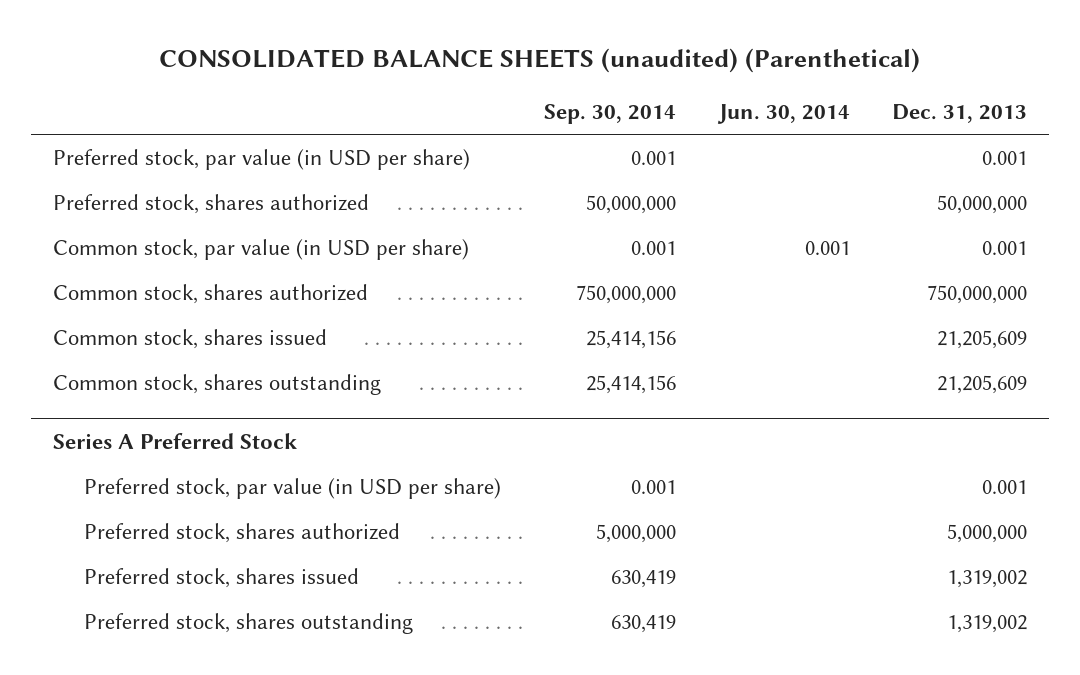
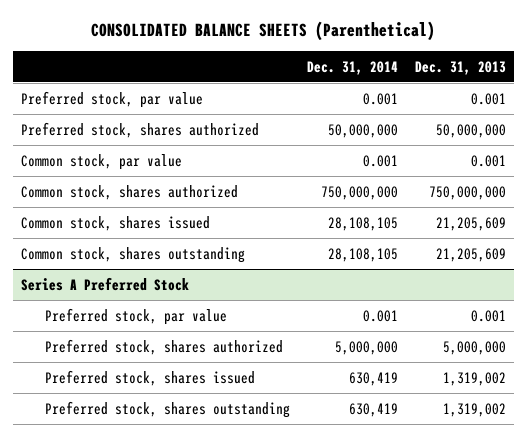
[159,47,921,73] CONSOLIDATED BALANCE SHEETS (unaudited) (Parenthetical) -> [91,21,436,42] CONSOLIDATED BALANCE SHEETS (Parenthetical)
[543,104,676,125] Sep. 30, 2014 -> none
[716,104,850,125] Jun. 30, 2014 -> none
none -> [306,60,398,75] Dec. 31, 2014
[52,148,470,170] Preferred stock, par value (in USD per share) -> [21,90,204,108] Preferred stock, par value
[52,238,469,260] Common stock, par value (in USD per share) -> [21,153,183,170] Common stock, par value
[84,477,502,499] Preferred stock, par value (in USD per share) -> [44,307,227,325] Preferred stock, par value

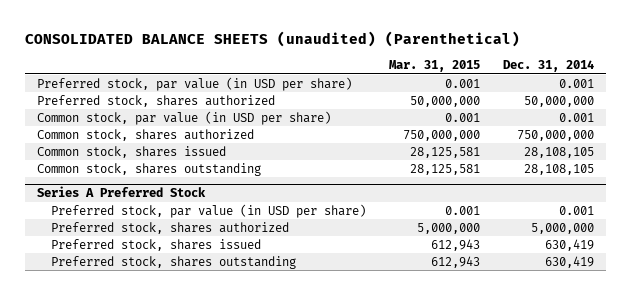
[91,21,436,42] CONSOLIDATED BALANCE SHEETS (Parenthetical) -> [25,31,521,48] CONSOLIDATED BALANCE SHEETS (unaudited) (Parenthetical)
[414,60,506,75] Dec. 31, 2013 -> none
none -> [388,60,480,73] Mar. 31, 2015
[21,90,204,108] Preferred stock, par value -> [37,76,353,91] Preferred stock, par value (in USD per share)
[21,153,183,170] Common stock, par value -> [37,110,332,125] Common stock, par value (in USD per share)
[44,307,227,325] Preferred stock, par value -> [50,203,366,218] Preferred stock, par value (in USD per share)

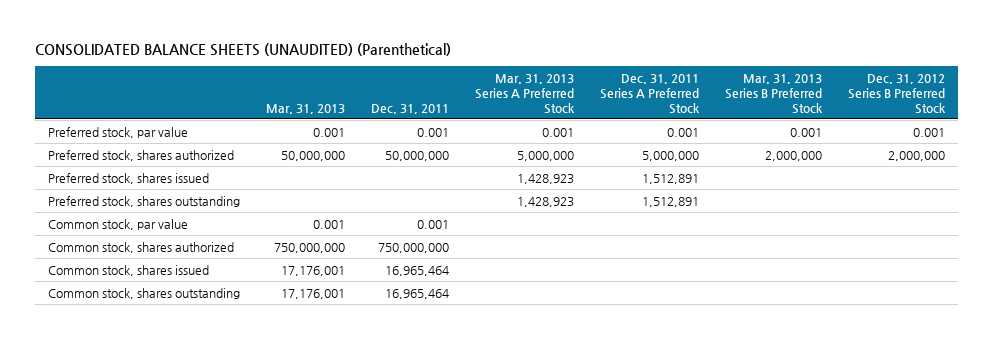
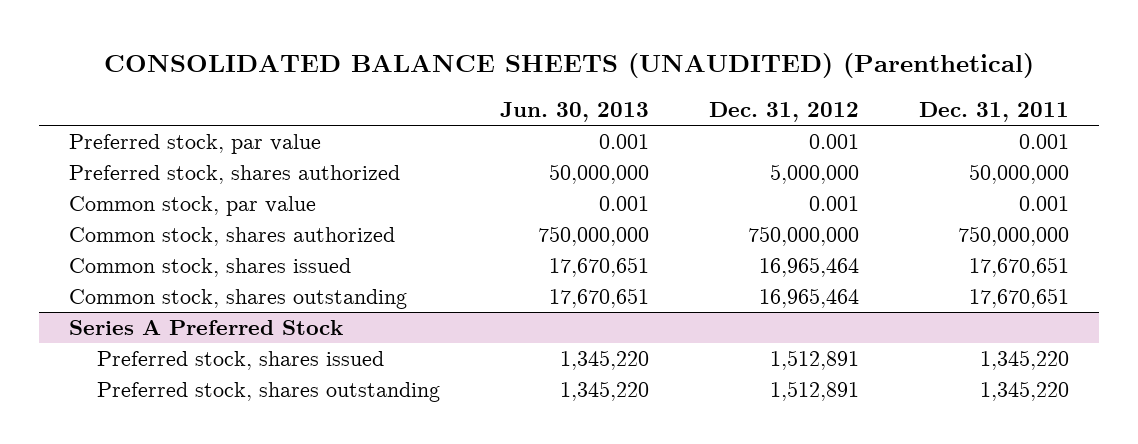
[265,103,345,114] Mar. 31, 2013 -> none
[474,73,575,114] Mar. 31, 2013 Series A Preferred Stock -> none
[599,73,700,114] Dec. 31, 2011 Series A Preferred Stock -> none
[724,73,823,114] Mar. 31, 2013 Series B Preferred Stock -> none
[848,73,947,114] Dec. 31, 2012 Series B Preferred Stock -> none
none -> [500,102,650,123] Jun. 30, 2013
none -> [709,102,860,123] Dec. 31, 2012
[47,172,209,184] Preferred stock, shares issued -> none
[47,195,240,207] Preferred stock, shares outstanding -> none
[384,265,449,276] 16,965,464 -> [968,257,1069,278] 17,670,651
[384,288,449,299] 16,965,464 -> [968,288,1069,309] 17,670,651
none -> [68,320,343,336] Series A Preferred Stock
none -> [97,351,385,371] Preferred stock, shares issued
none -> [97,382,441,403] Preferred stock, shares outstanding

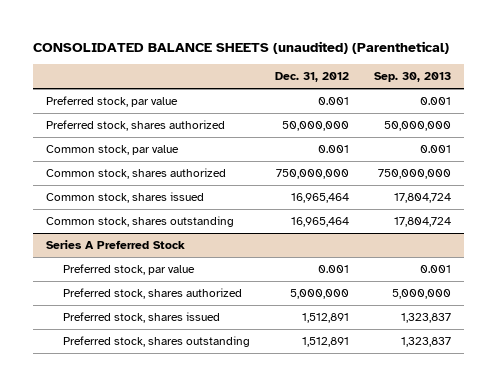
[103,53,1034,79] CONSOLIDATED BALANCE SHEETS (UNAUDITED) (Parenthetical) -> [33,41,450,55] CONSOLIDATED BALANCE SHEETS (unaudited) (Parenthetical)
[500,102,650,123] Jun. 30, 2013 -> none
[918,102,1069,123] Dec. 31, 2011 -> none
none -> [374,72,452,83] Sep. 30, 2013
[770,164,860,185] 5,000,000 -> [282,121,350,132] 50,000,000
none -> [63,264,196,276] Preferred stock, par value
none -> [63,288,243,300] Preferred stock, shares authorized

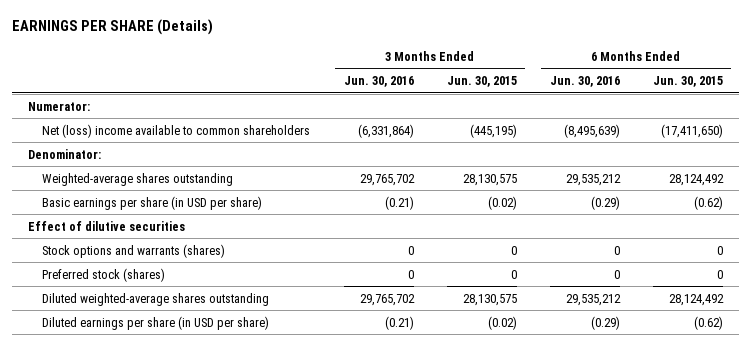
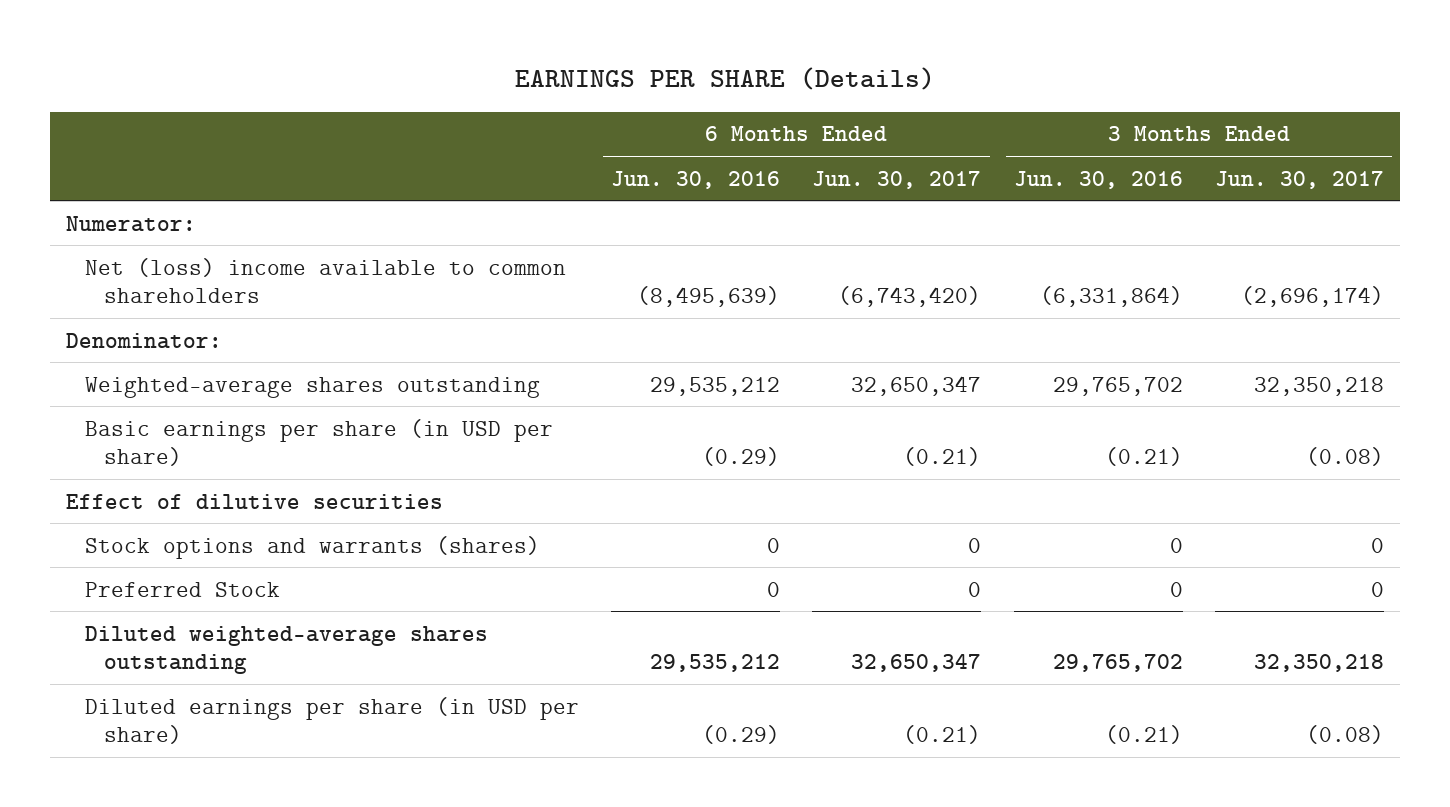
[446,75,517,87] Jun. 30, 2015 -> none
[652,75,723,87] Jun. 30, 2015 -> none
none -> [812,170,982,189] Jun. 30, 2017
none -> [1214,170,1384,189] Jun. 30, 2017
[42,267,166,282] Preferred stock (shares) -> [84,581,280,597] Preferred Stock

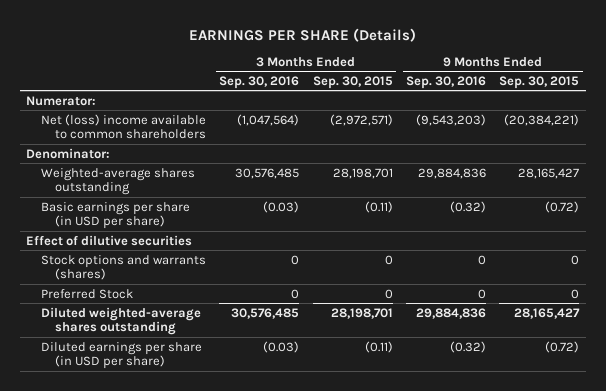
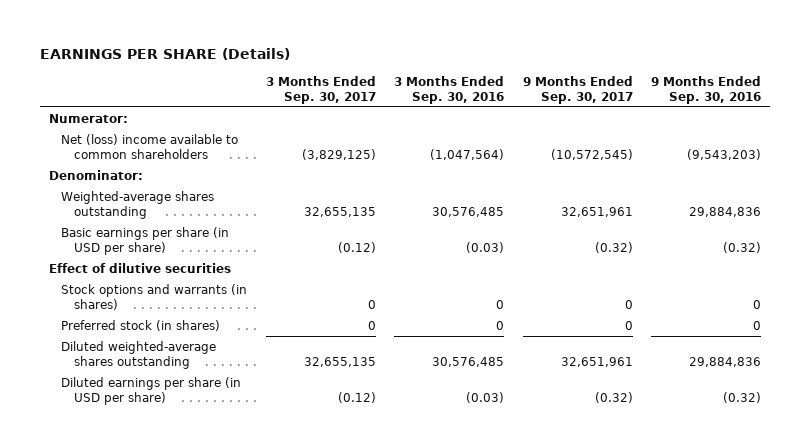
[312,76,393,90] Sep. 30, 2015 -> none
[499,76,580,90] Sep. 30, 2015 -> none
none -> [265,75,376,104] 3 Months Ended Sep. 30, 2017
none -> [522,75,633,104] 9 Months Ended Sep. 30, 2017
[40,254,206,281] Stock options and warrants (shares) -> [61,283,248,310] Stock options and warrants (in shares)
[40,288,133,299] Preferred Stock -> [61,319,221,331] Preferred stock (in shares)

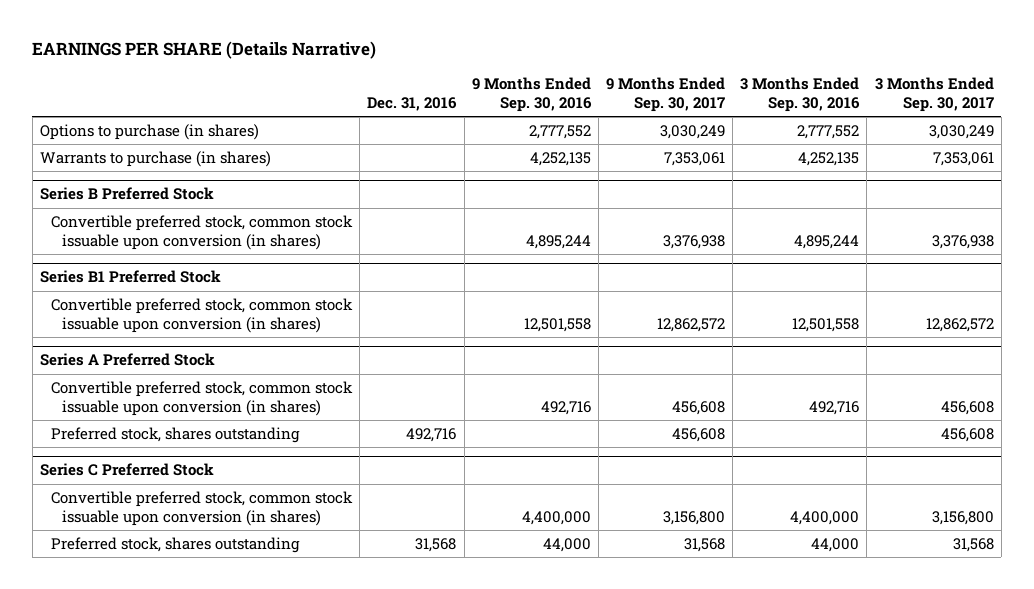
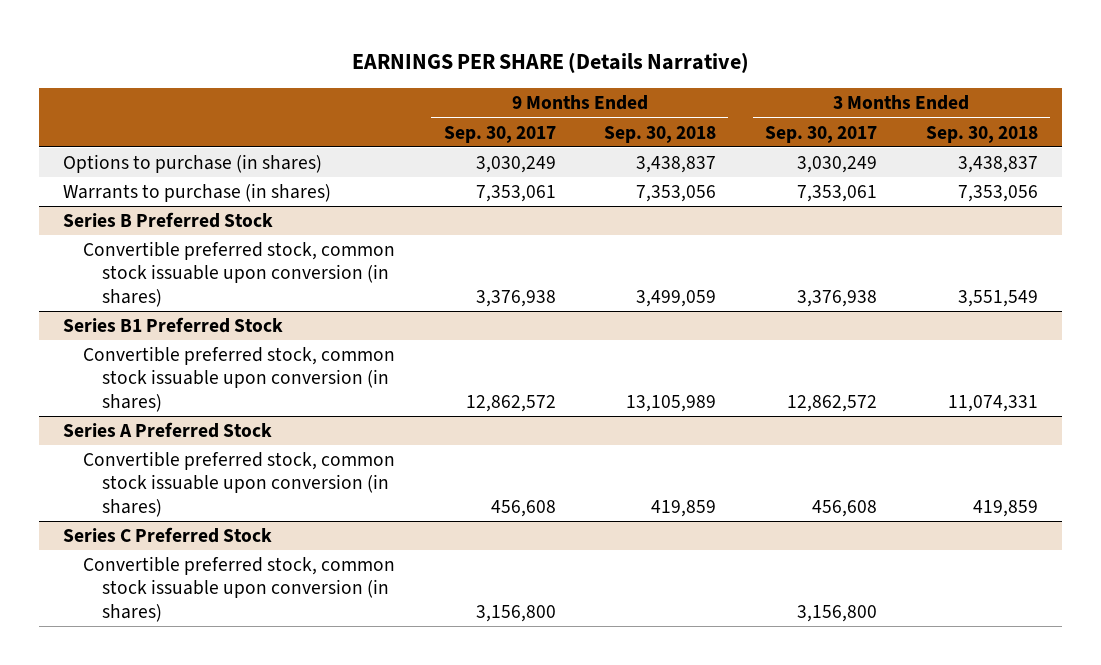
[367,96,458,111] Dec. 31, 2016 -> none
[471,77,592,112] 9 Months Ended Sep. 30, 2016 -> none
[740,77,861,112] 3 Months Ended Sep. 30, 2016 -> none
none -> [604,125,717,143] Sep. 30, 2018
none -> [925,125,1038,143] Sep. 30, 2018
[51,427,301,444] Preferred stock, shares outstanding -> none
[51,537,301,554] Preferred stock, shares outstanding -> none

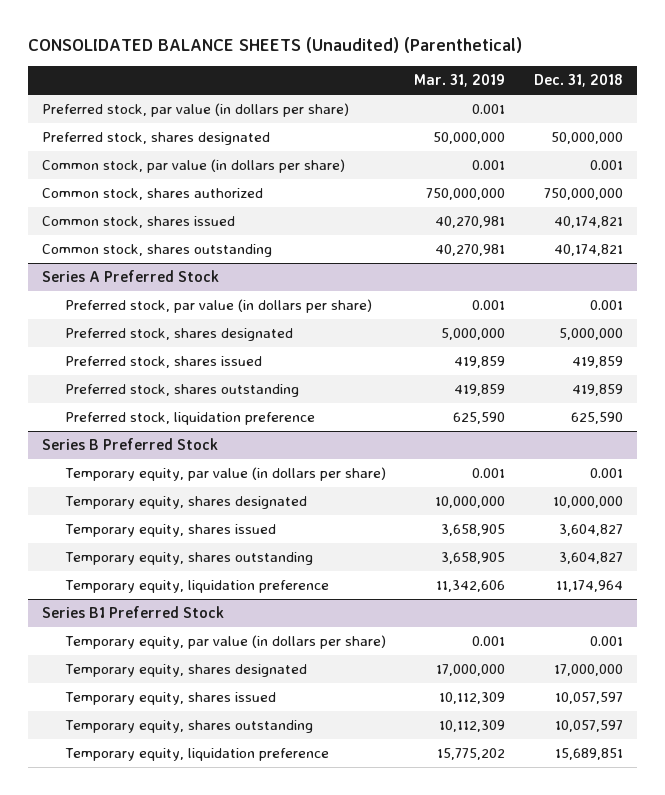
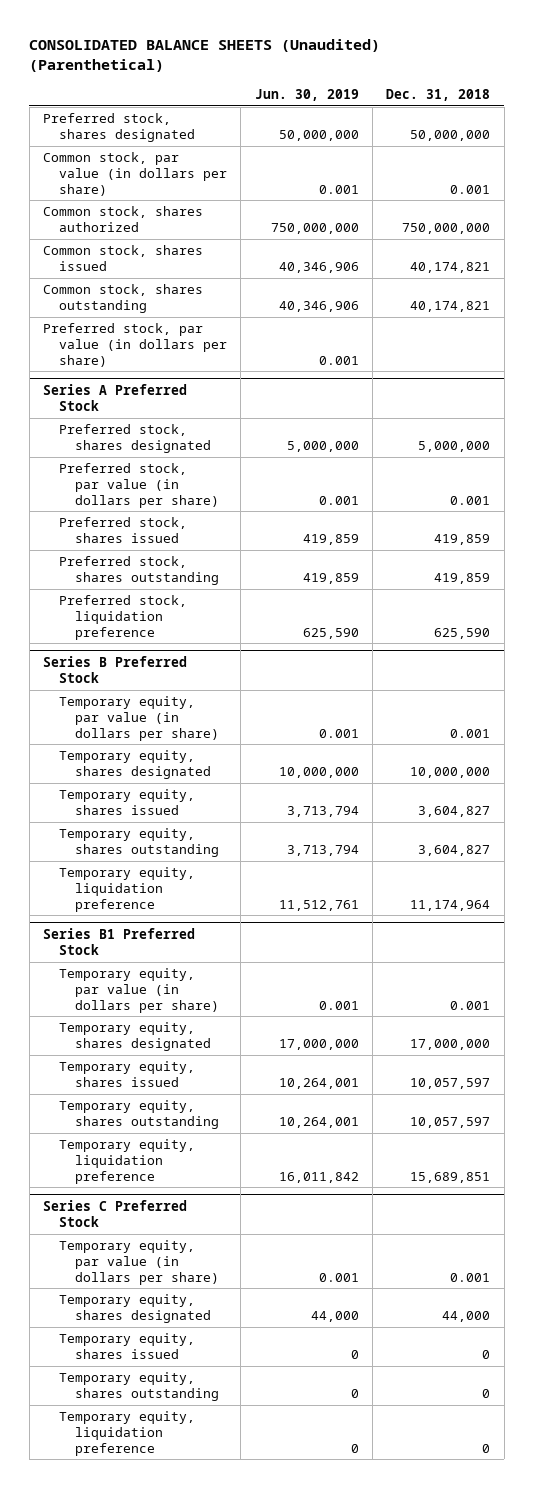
[414,74,506,88] Mar. 31, 2019 -> none
none -> [254,88,359,101] Jun. 30, 2019
[41,103,349,118] Preferred stock, par value (in dollars per share) -> [43,323,227,367] Preferred stock, par value (in dollars per share)
[64,299,372,314] Preferred stock, par value (in dollars per share) -> [58,463,219,508] Preferred stock, par value (in dollars per share)
none -> [43,1200,188,1227] Series C Preferred Stock
none -> [58,1240,219,1285] Temporary equity, par value (in dollars per share)
none -> [58,1294,211,1323] Temporary equity, shares designated
none -> [58,1333,195,1359] Temporary equity, shares issued
none -> [58,1372,219,1401] Temporary equity, shares outstanding
none -> [58,1411,195,1456] Temporary equity, liquidation preference

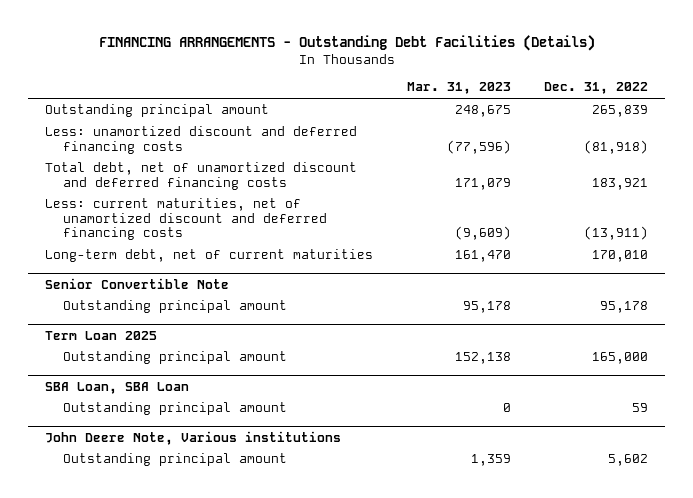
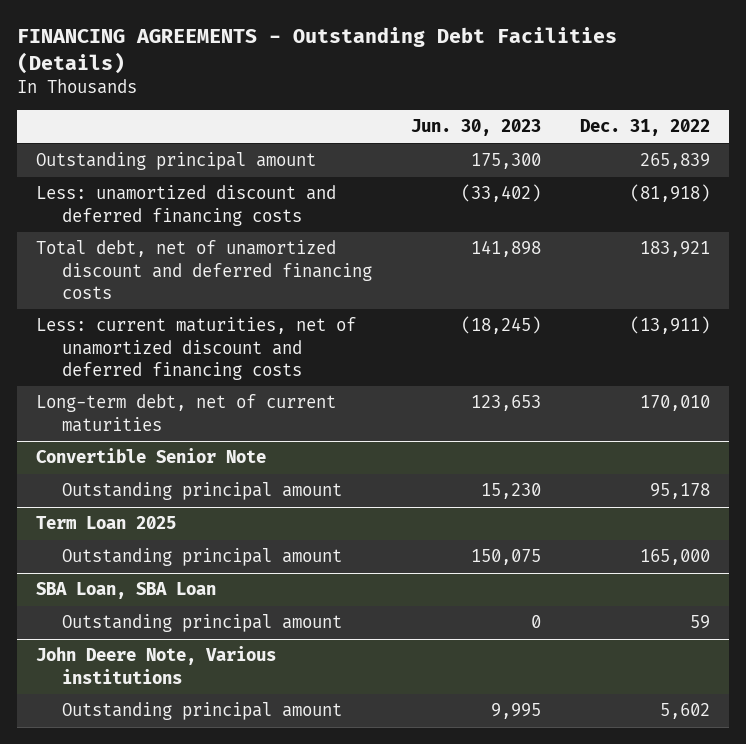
[98,35,595,52] FINANCING ARRANGEMENTS - Outstanding Debt Facilities (Details) -> [16,27,617,74] FINANCING AGREEMENTS - Outstanding Debt Facilities (Details)
[406,82,511,95] Mar. 31, 2023 -> none
none -> [410,119,541,137] Jun. 30, 2023
[45,277,230,289] Senior Convertible Note -> [36,448,267,464] Convertible Senior Note

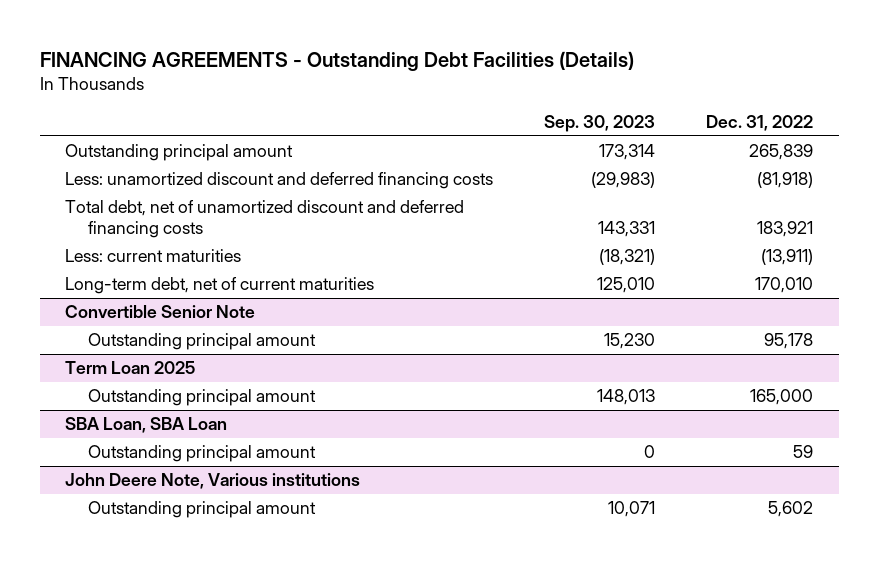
[410,119,541,137] Jun. 30, 2023 -> none
none -> [544,115,656,133] Sep. 30, 2023
[36,317,357,380] Less: current maturities, net of unamortized discount and deferred financing costs -> [65,249,242,263] Less: current maturities

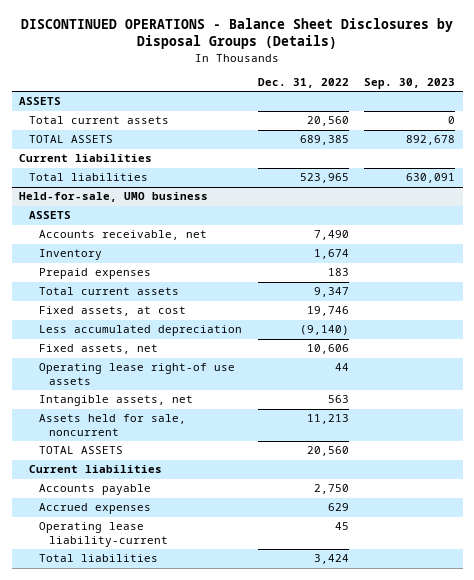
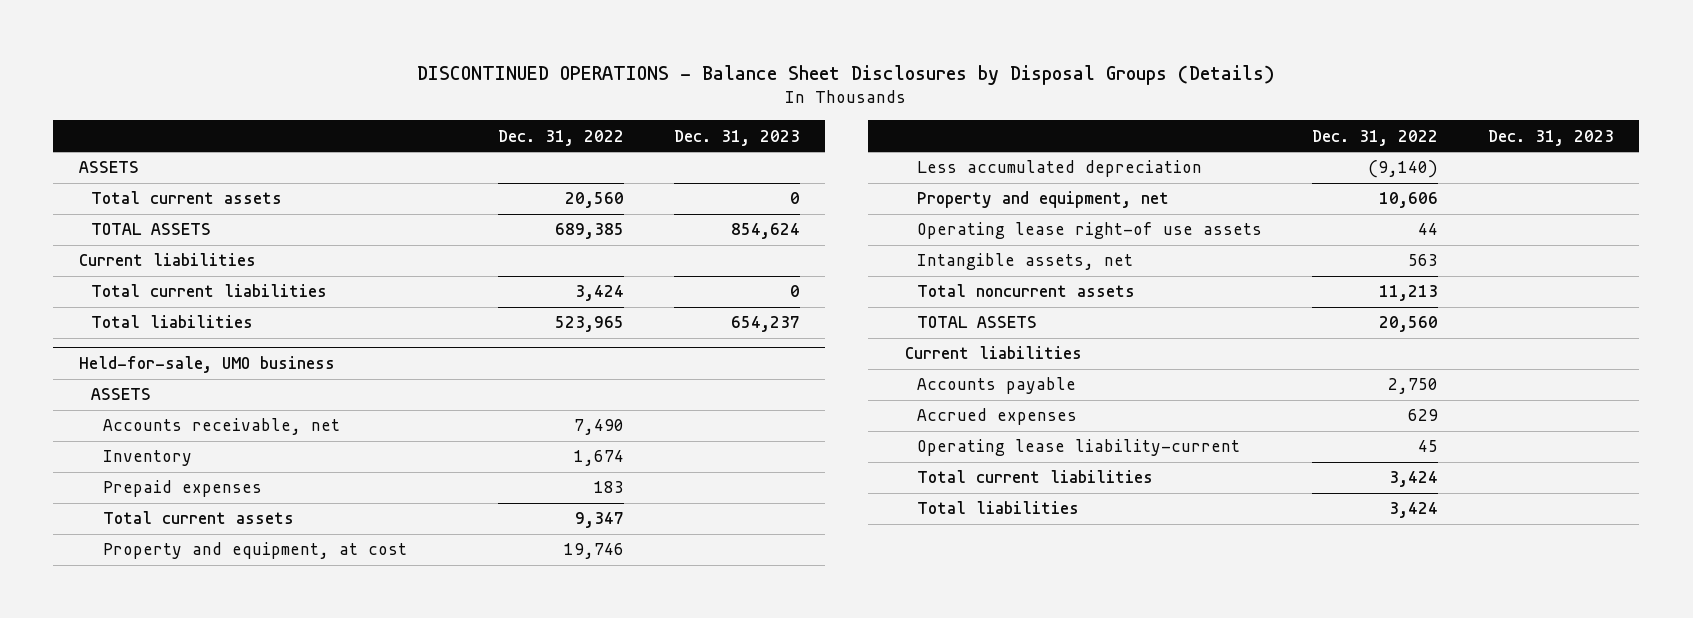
[364,78,456,90] Sep. 30, 2023 -> none
none -> [674,129,801,146] Dec. 31, 2023
none -> [90,284,327,298] Total current liabilities
[39,306,187,317] Fixed assets, at cost -> [102,542,407,560] Property and equipment, at cost
[39,344,159,355] Fixed assets, net -> [917,191,1170,209] Property and equipment, net
[39,414,187,436] Assets held for sale, noncurrent -> [917,284,1136,298] Total noncurrent assets
none -> [917,470,1154,484] Total current liabilities

